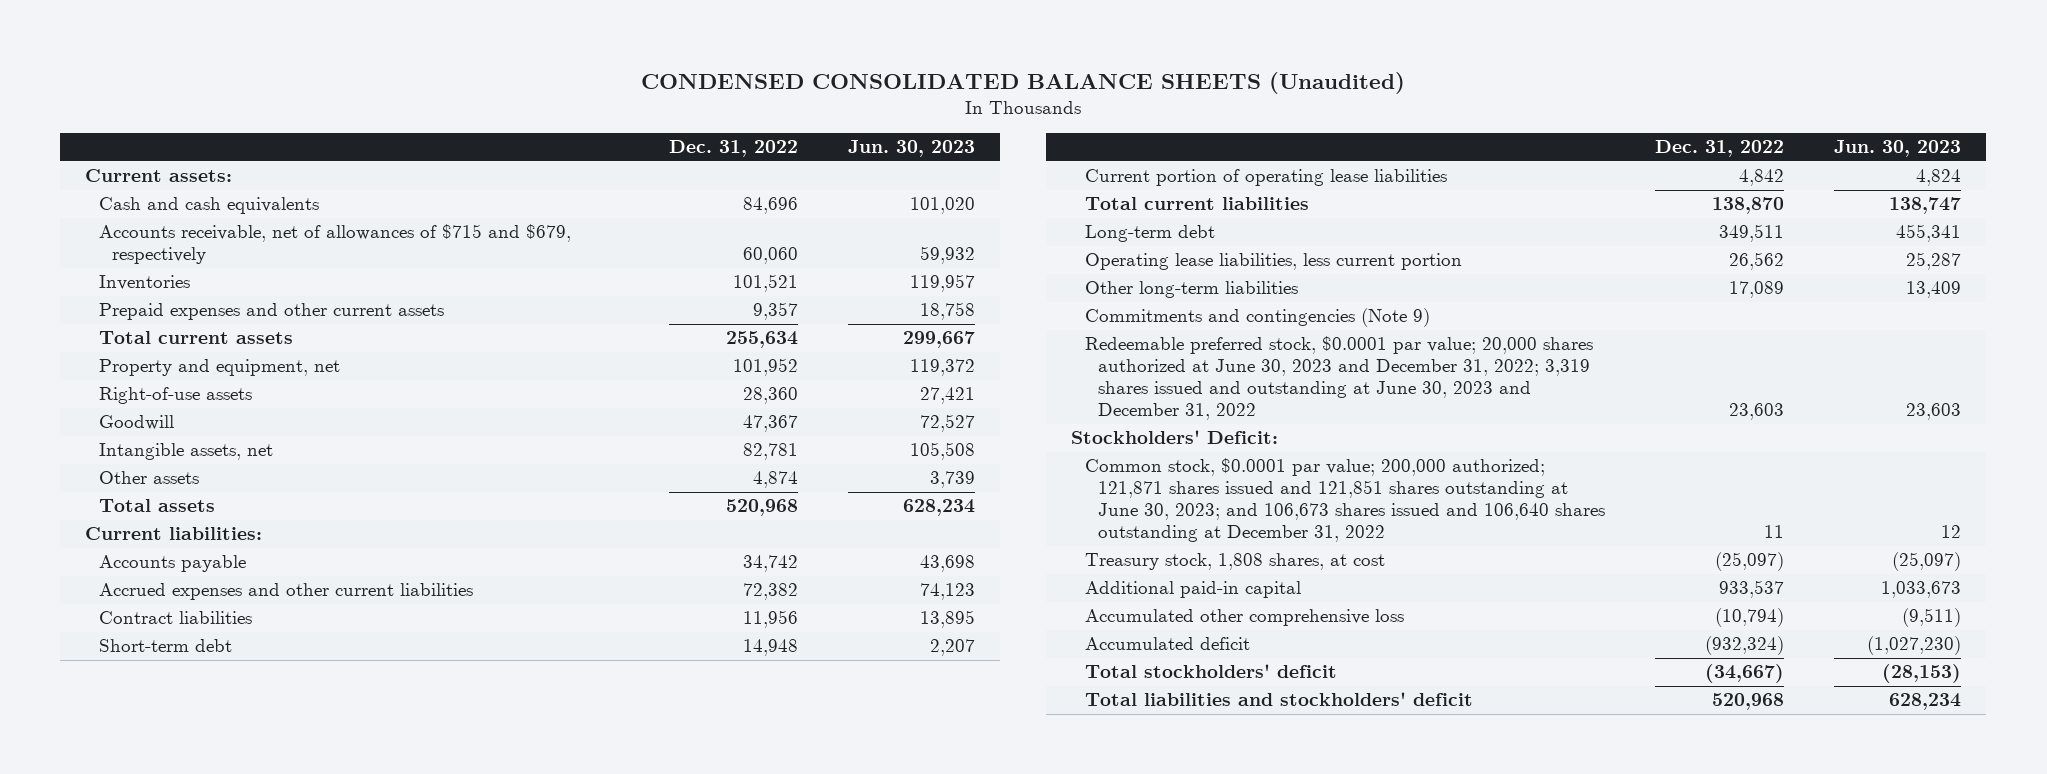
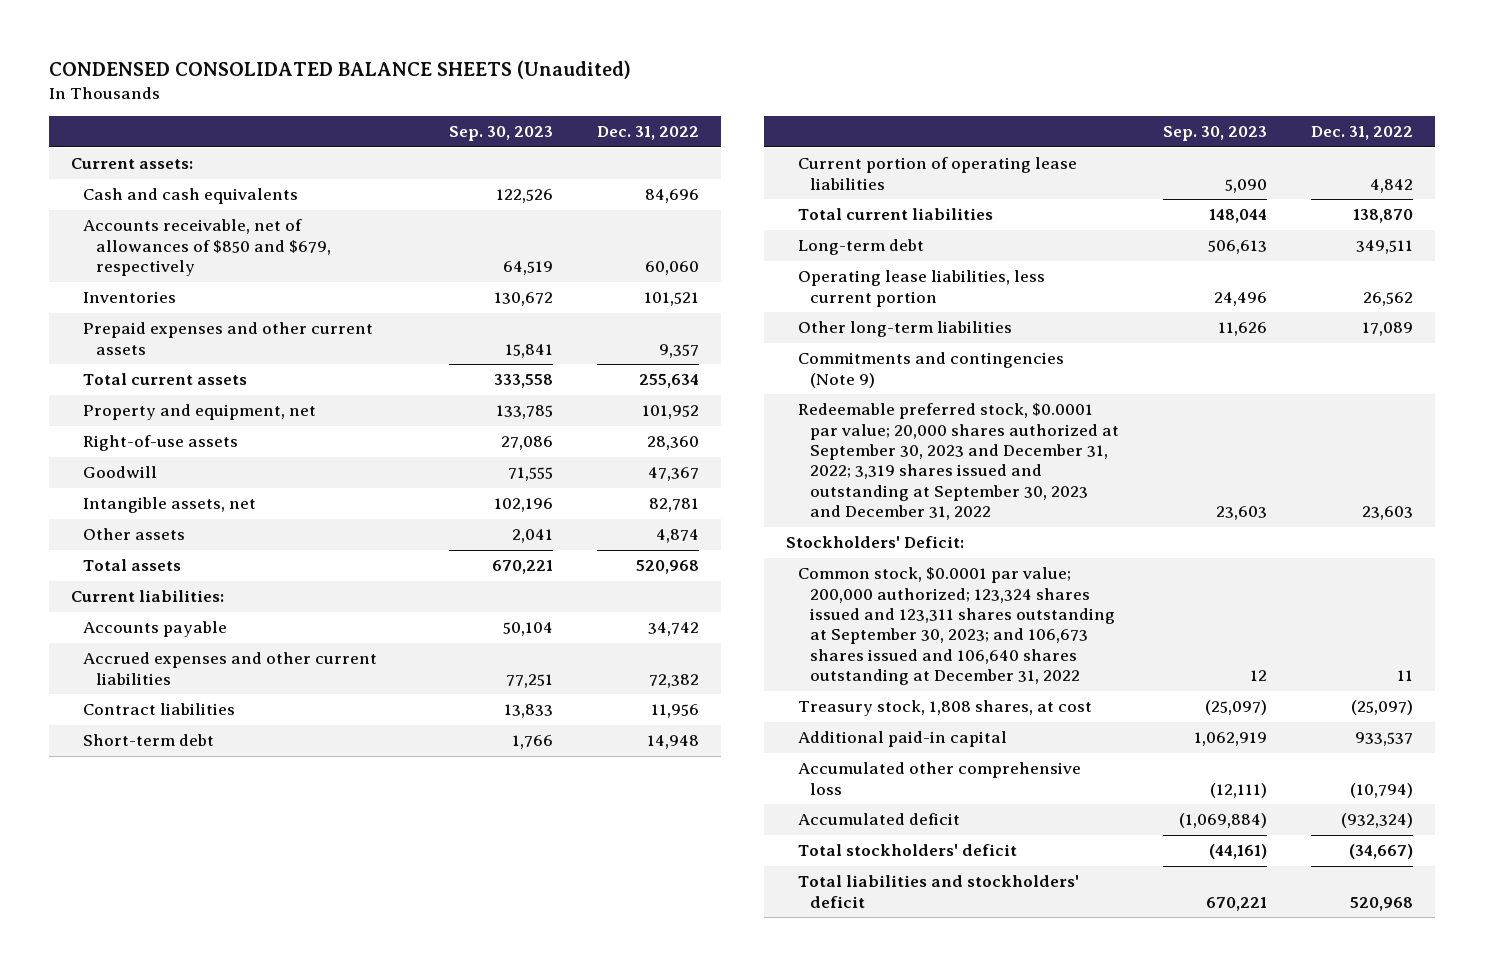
[848,140,976,158] Jun. 30, 2023 -> none
none -> [448,126,553,142] Sep. 30, 2023
[98,224,571,265] Accounts receivable, net of allowances of $715 and $679, respectively -> [83,219,331,277] Accounts receivable, net of allowances of $850 and $679, respectively
[1084,336,1593,421] Redeemable preferred stock, $0.0001 par value; 20,000 shares authorized at June 30, 2023 and December 31, 2022; 3,319 shares issued and outstanding at June 30, 2023 and December 31, 2022 -> [797,403,1119,521] Redeemable preferred stock, $0.0001 par value; 20,000 shares authorized at September 30, 2023 and December 31, 2022; 3,319 shares issued and outstanding at September 30, 2023 and December 31, 2022
[1084,458,1606,543] Common stock, $0.0001 par value; 200,000 authorized; 121,871 shares issued and 121,851 shares outstanding at June 30, 2023; and 106,673 shares issued and 106,640 shares outstanding at December 31, 2022 -> [797,567,1115,686] Common stock, $0.0001 par value; 200,000 authorized; 123,324 shares issued and 123,311 shares outstanding at September 30, 2023; and 106,673 shares issued and 106,640 shares outstanding at December 31, 2022

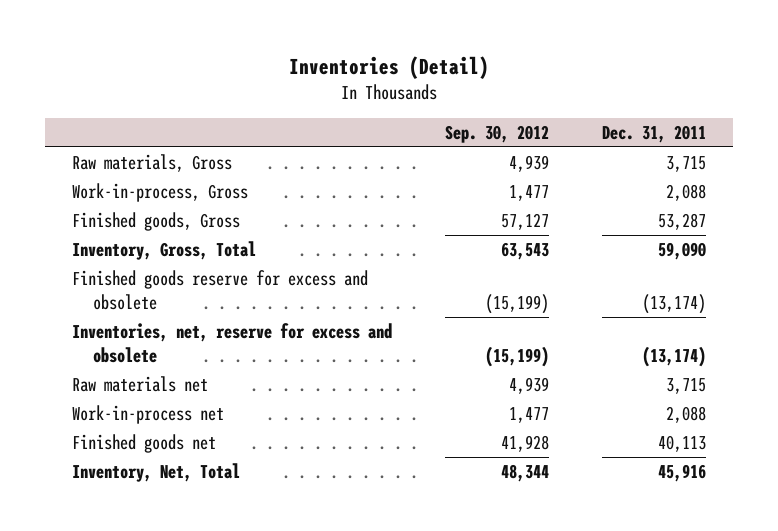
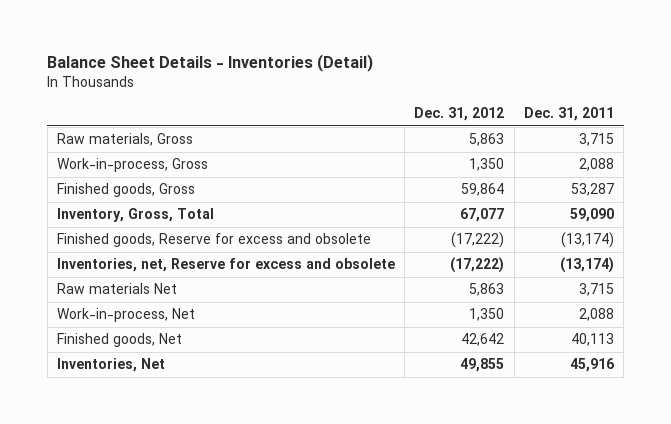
[288,55,489,79] Inventories (Detail) -> [47,54,374,73] Balance Sheet Details - Inventories (Detail)
[444,124,549,143] Sep. 30, 2012 -> none
none -> [414,107,505,122] Dec. 31, 2012
[71,270,368,311] Finished goods reserve for excess and obsolete -> [56,233,371,248] Finished goods, Reserve for excess and obsolete
[71,323,392,364] Inventories, net, reserve for excess and obsolete -> [56,258,395,273] Inventories, net, Reserve for excess and obsolete
[71,376,208,393] Raw materials net -> [56,283,177,295] Raw materials Net
[71,405,224,425] Work-in-process net -> [56,308,195,323] Work-in-process, Net
[71,434,216,454] Finished goods net -> [56,333,182,348] Finished goods, Net
[71,463,240,483] Inventory, Net, Total -> [56,358,165,373] Inventories, Net

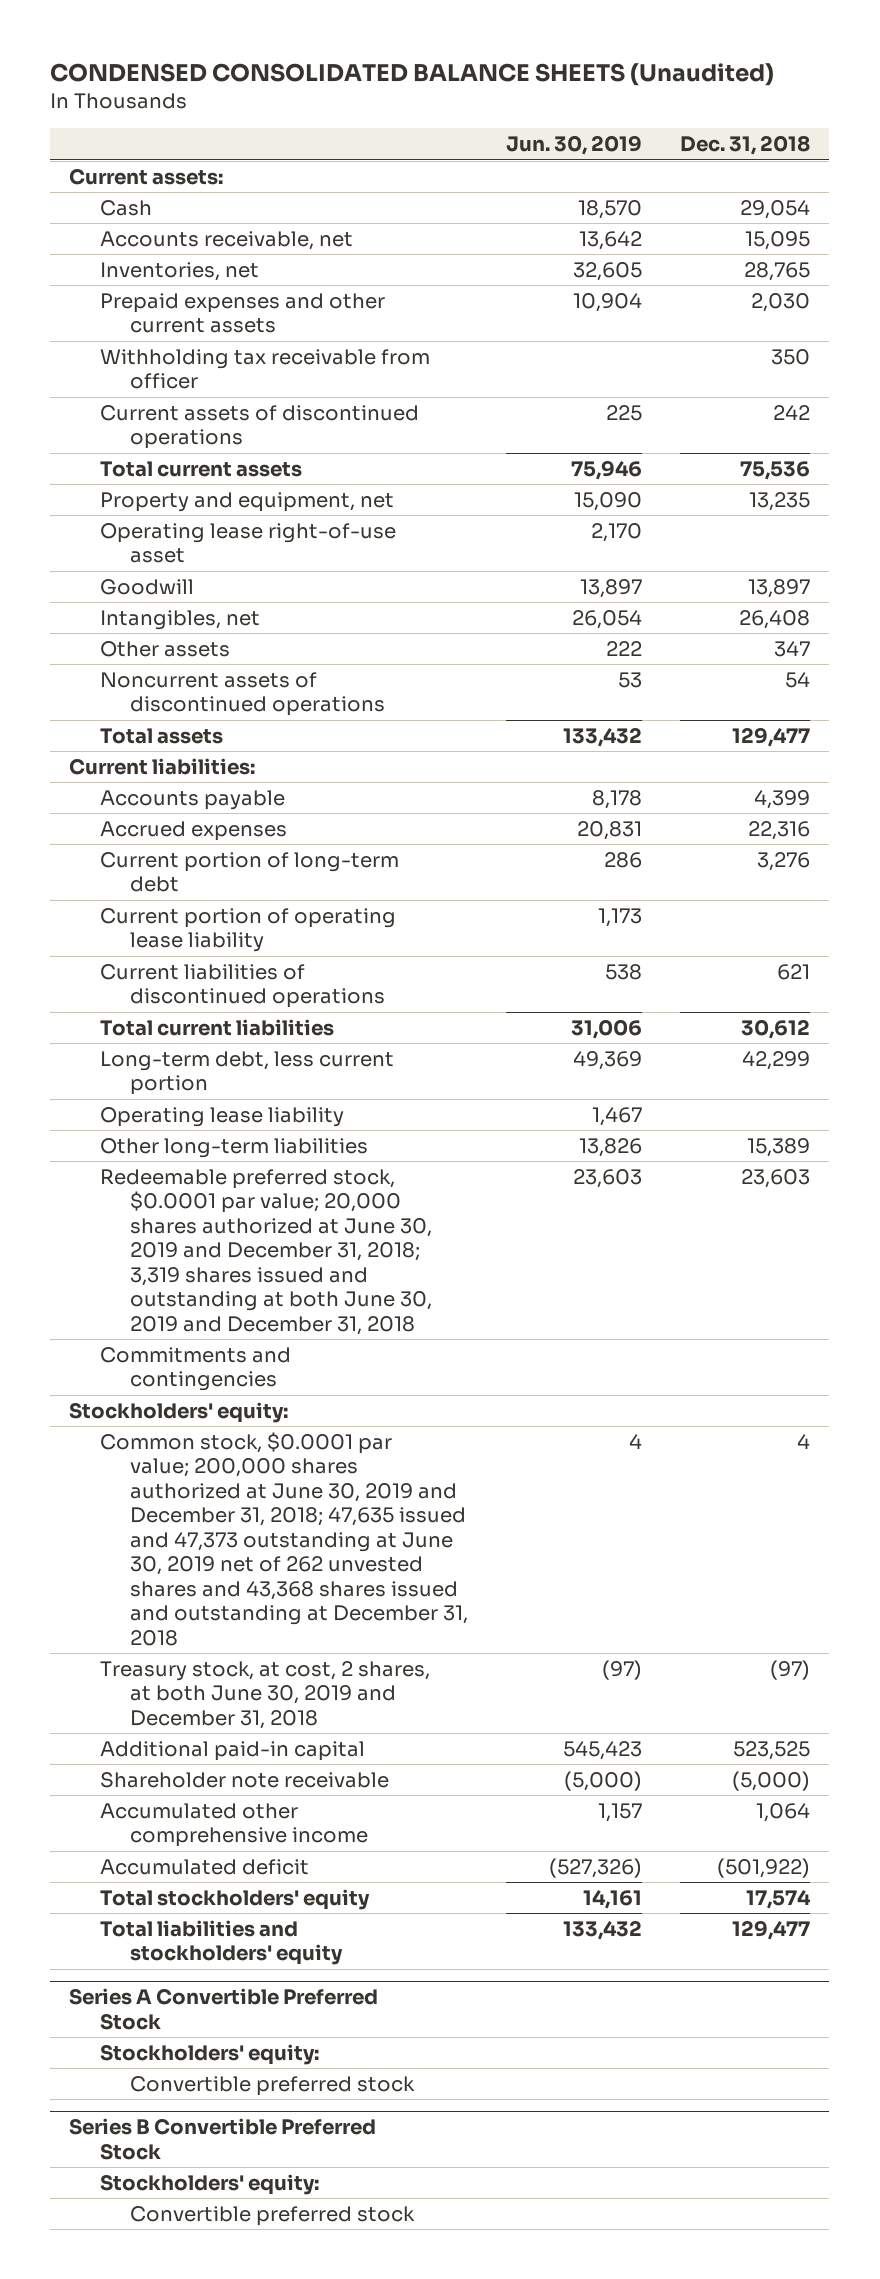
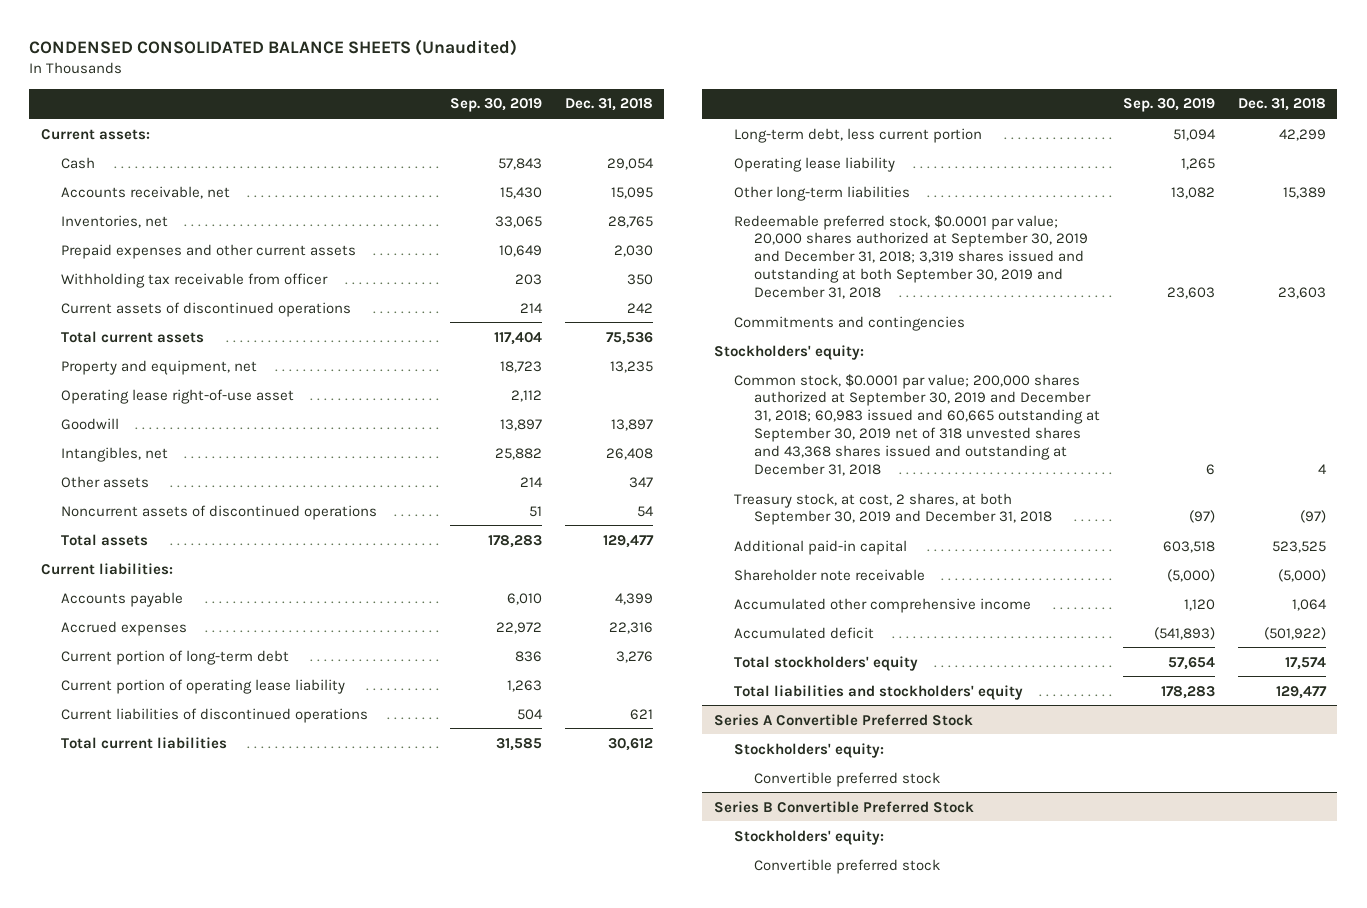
[506,135,643,156] Jun. 30, 2019 -> none
none -> [450,98,543,113] Sep. 30, 2019
[99,1169,433,1335] Redeemable preferred stock, $0.0001 par value; 20,000 shares authorized at June 30, 2019 and December 31, 2018; 3,319 shares issued and outstanding at both June 30, 2019 and December 31, 2018 -> [733,214,1089,299] Redeemable preferred stock, $0.0001 par value; 20,000 shares authorized at September 30, 2019 and December 31, 2018; 3,319 shares issued and outstanding at both September 30, 2019 and December 31, 2018
[99,1432,469,1646] Common stock, $0.0001 par value; 200,000 shares authorized at June 30, 2019 and December 31, 2018; 47,635 issued and 47,373 outstanding at June 30, 2019 net of 262 unvested shares and 43,368 shares issued and outstanding at December 31, 2018 -> [733,373,1101,476] Common stock, $0.0001 par value; 200,000 shares authorized at September 30, 2019 and December 31, 2018; 60,983 issued and 60,665 outstanding at September 30, 2019 net of 318 unvested shares and 43,368 shares issued and outstanding at December 31, 2018
[99,1661,430,1729] Treasury stock, at cost, 2 shares, at both June 30, 2019 and December 31, 2018 -> [733,492,1053,526] Treasury stock, at cost, 2 shares, at both September 30, 2019 and December 31, 2018

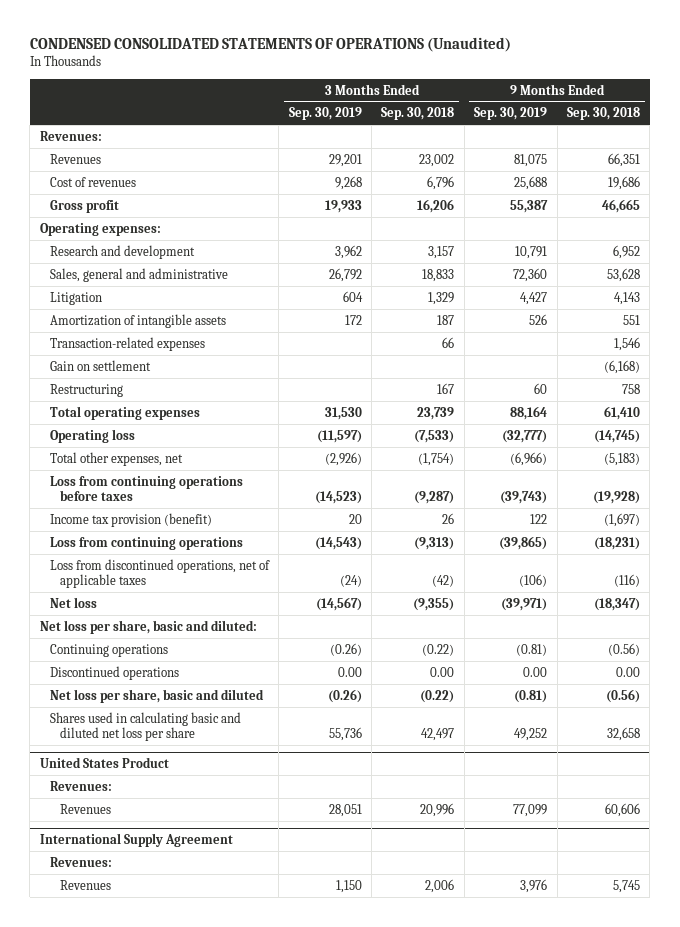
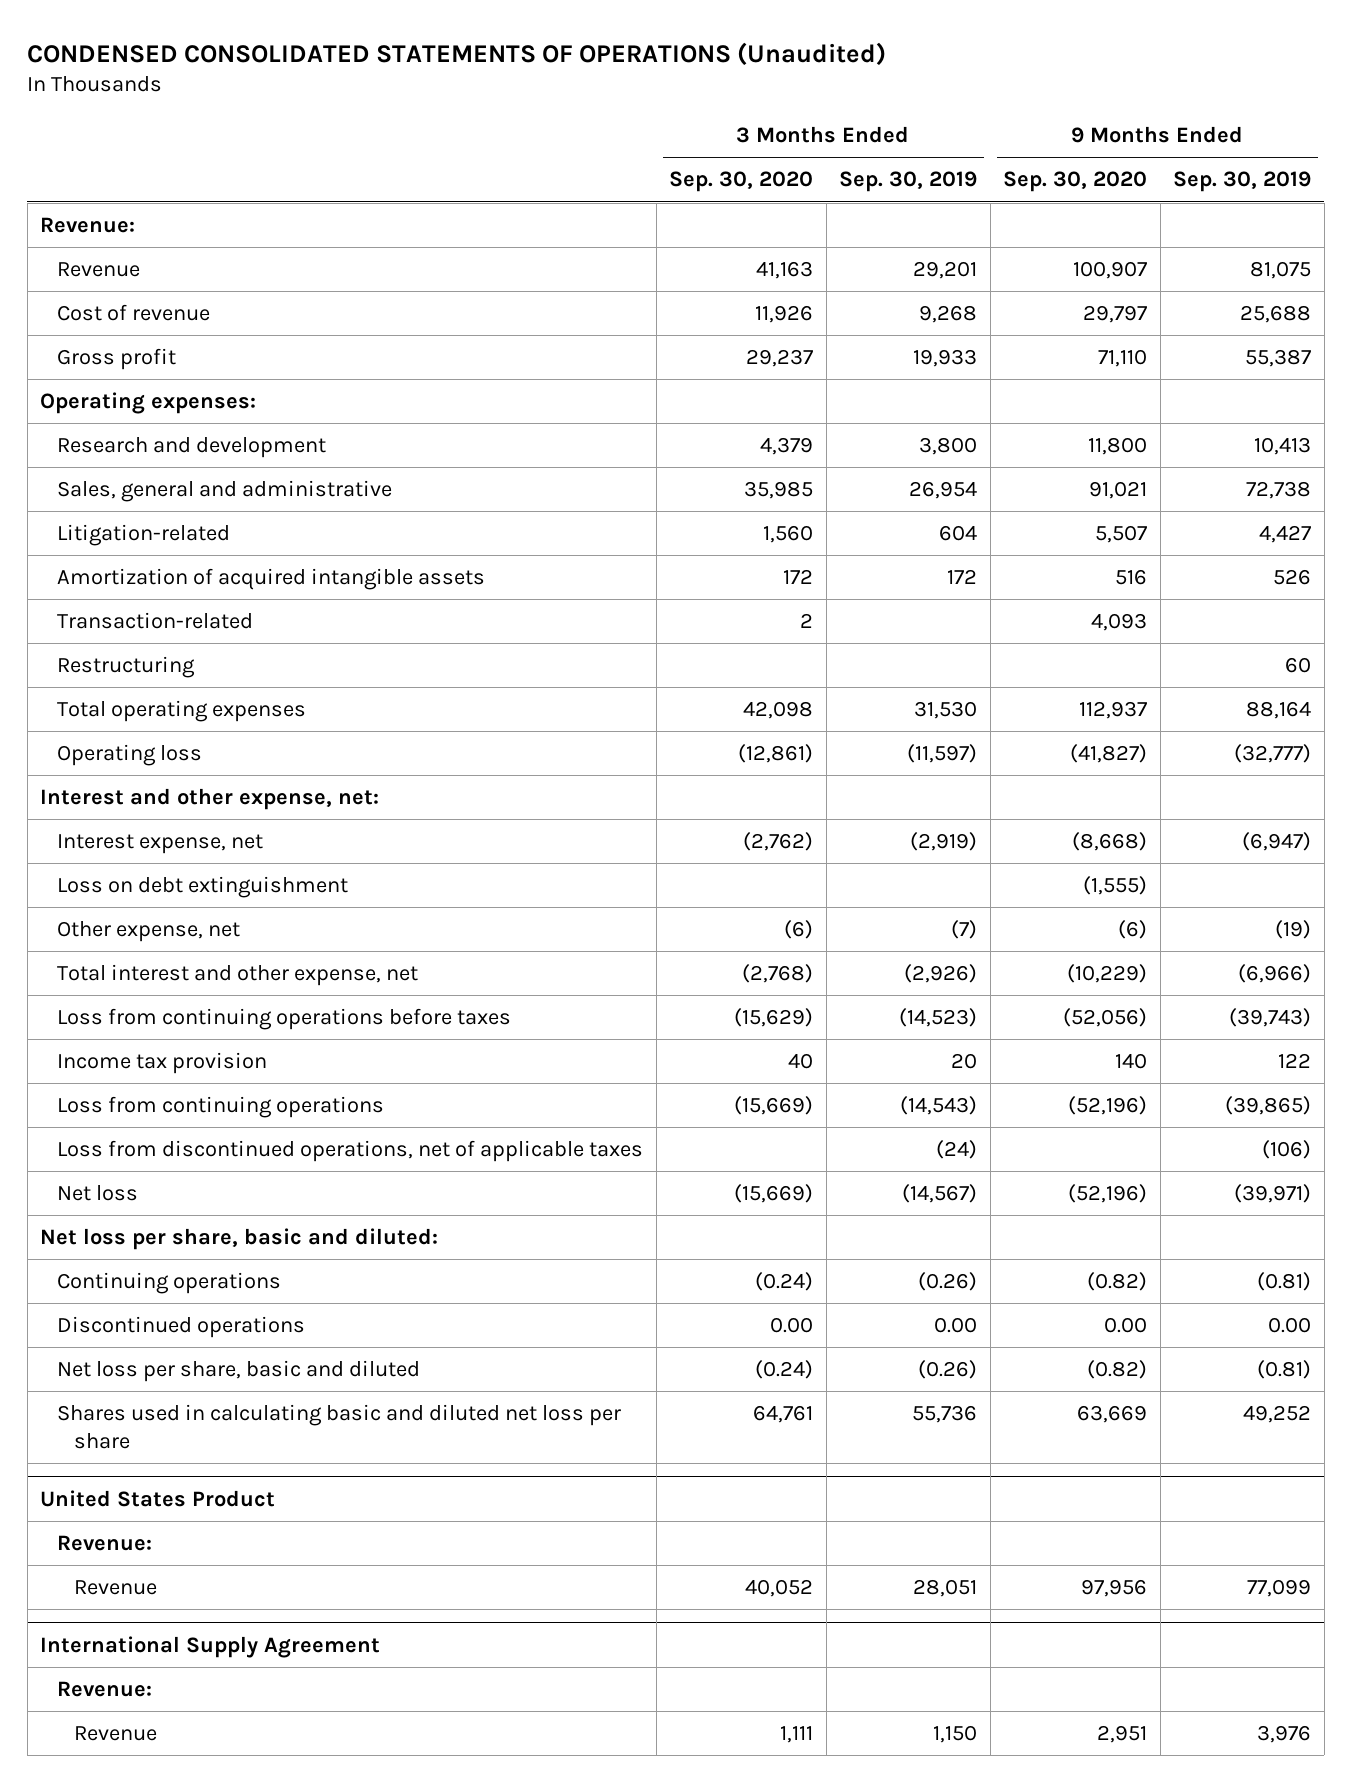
[381,107,455,121] Sep. 30, 2018 -> none
[566,107,640,121] Sep. 30, 2018 -> none
none -> [669,171,814,193] Sep. 30, 2020
none -> [1003,171,1148,193] Sep. 30, 2020
[39,130,102,141] Revenues: -> [40,216,136,233] Revenue:
[49,153,101,164] Revenues -> [57,261,141,277] Revenue
[49,176,136,187] Cost of revenues -> [57,303,211,321] Cost of revenue
[49,359,151,371] Gain on settlement -> none
[334,244,362,259] 3,962 -> [919,436,978,455] 3,800
[515,245,548,259] 10,791 -> [1254,436,1312,455] 10,413
[328,267,362,282] 26,792 -> [909,480,978,499] 26,954
[513,267,548,282] 72,360 -> [1246,480,1312,499] 72,738
[49,291,102,305] Litigation -> [57,523,231,546] Litigation-related
[49,313,226,328] Amortization of intangible assets -> [57,567,486,590] Amortization of acquired intangible assets
[49,336,205,351] Transaction-related expenses -> [57,611,254,629] Transaction-related
none -> [40,787,380,810] Interest and other expense, net:
none -> [57,833,264,854] Interest expense, net
none -> [57,875,349,898] Loss on debt extinguishment
none -> [57,920,241,942] Other expense, net
[49,451,183,466] Total other expenses, net -> [57,963,419,986] Total interest and other expense, net
[49,512,212,527] Income tax provision (benefit) -> [57,1051,268,1074] Income tax provision
[49,780,112,791] Revenues: -> [57,1534,153,1551] Revenue:
[60,803,112,814] Revenues -> [73,1579,157,1595] Revenue
[49,856,112,867] Revenues: -> [57,1680,153,1697] Revenue:
[60,879,112,890] Revenues -> [73,1725,157,1741] Revenue

